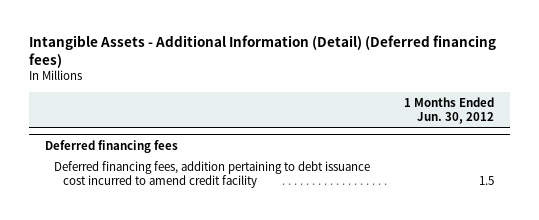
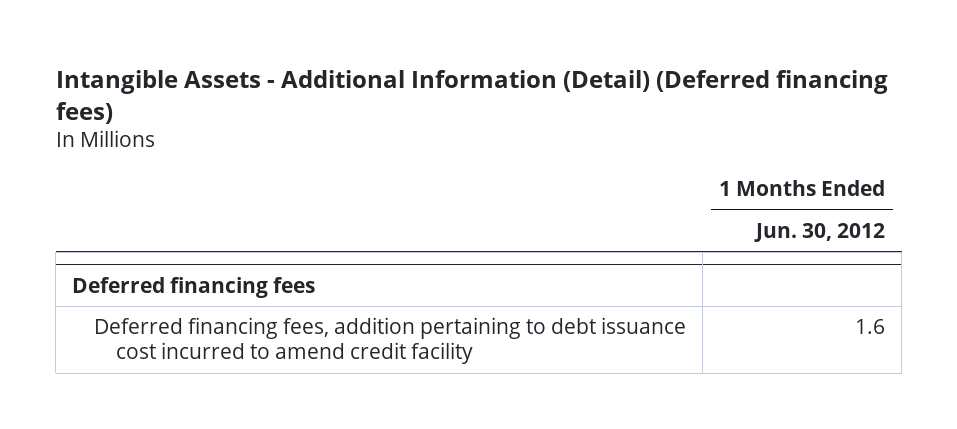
[478,175,494,185] 1.5 -> [855,319,886,335] 1.6

